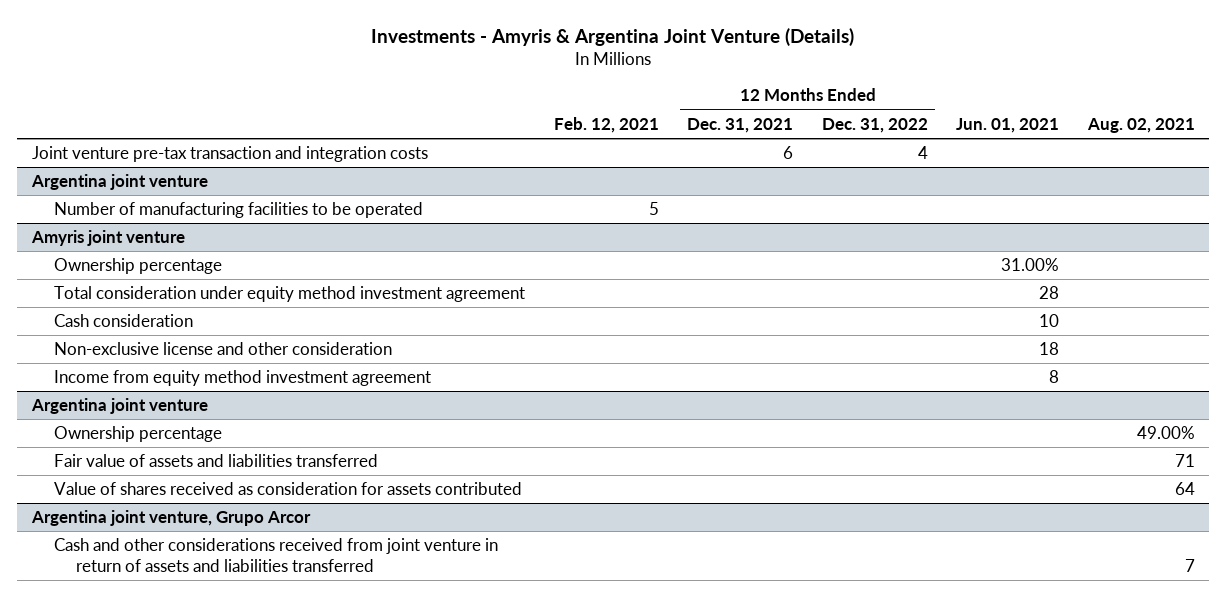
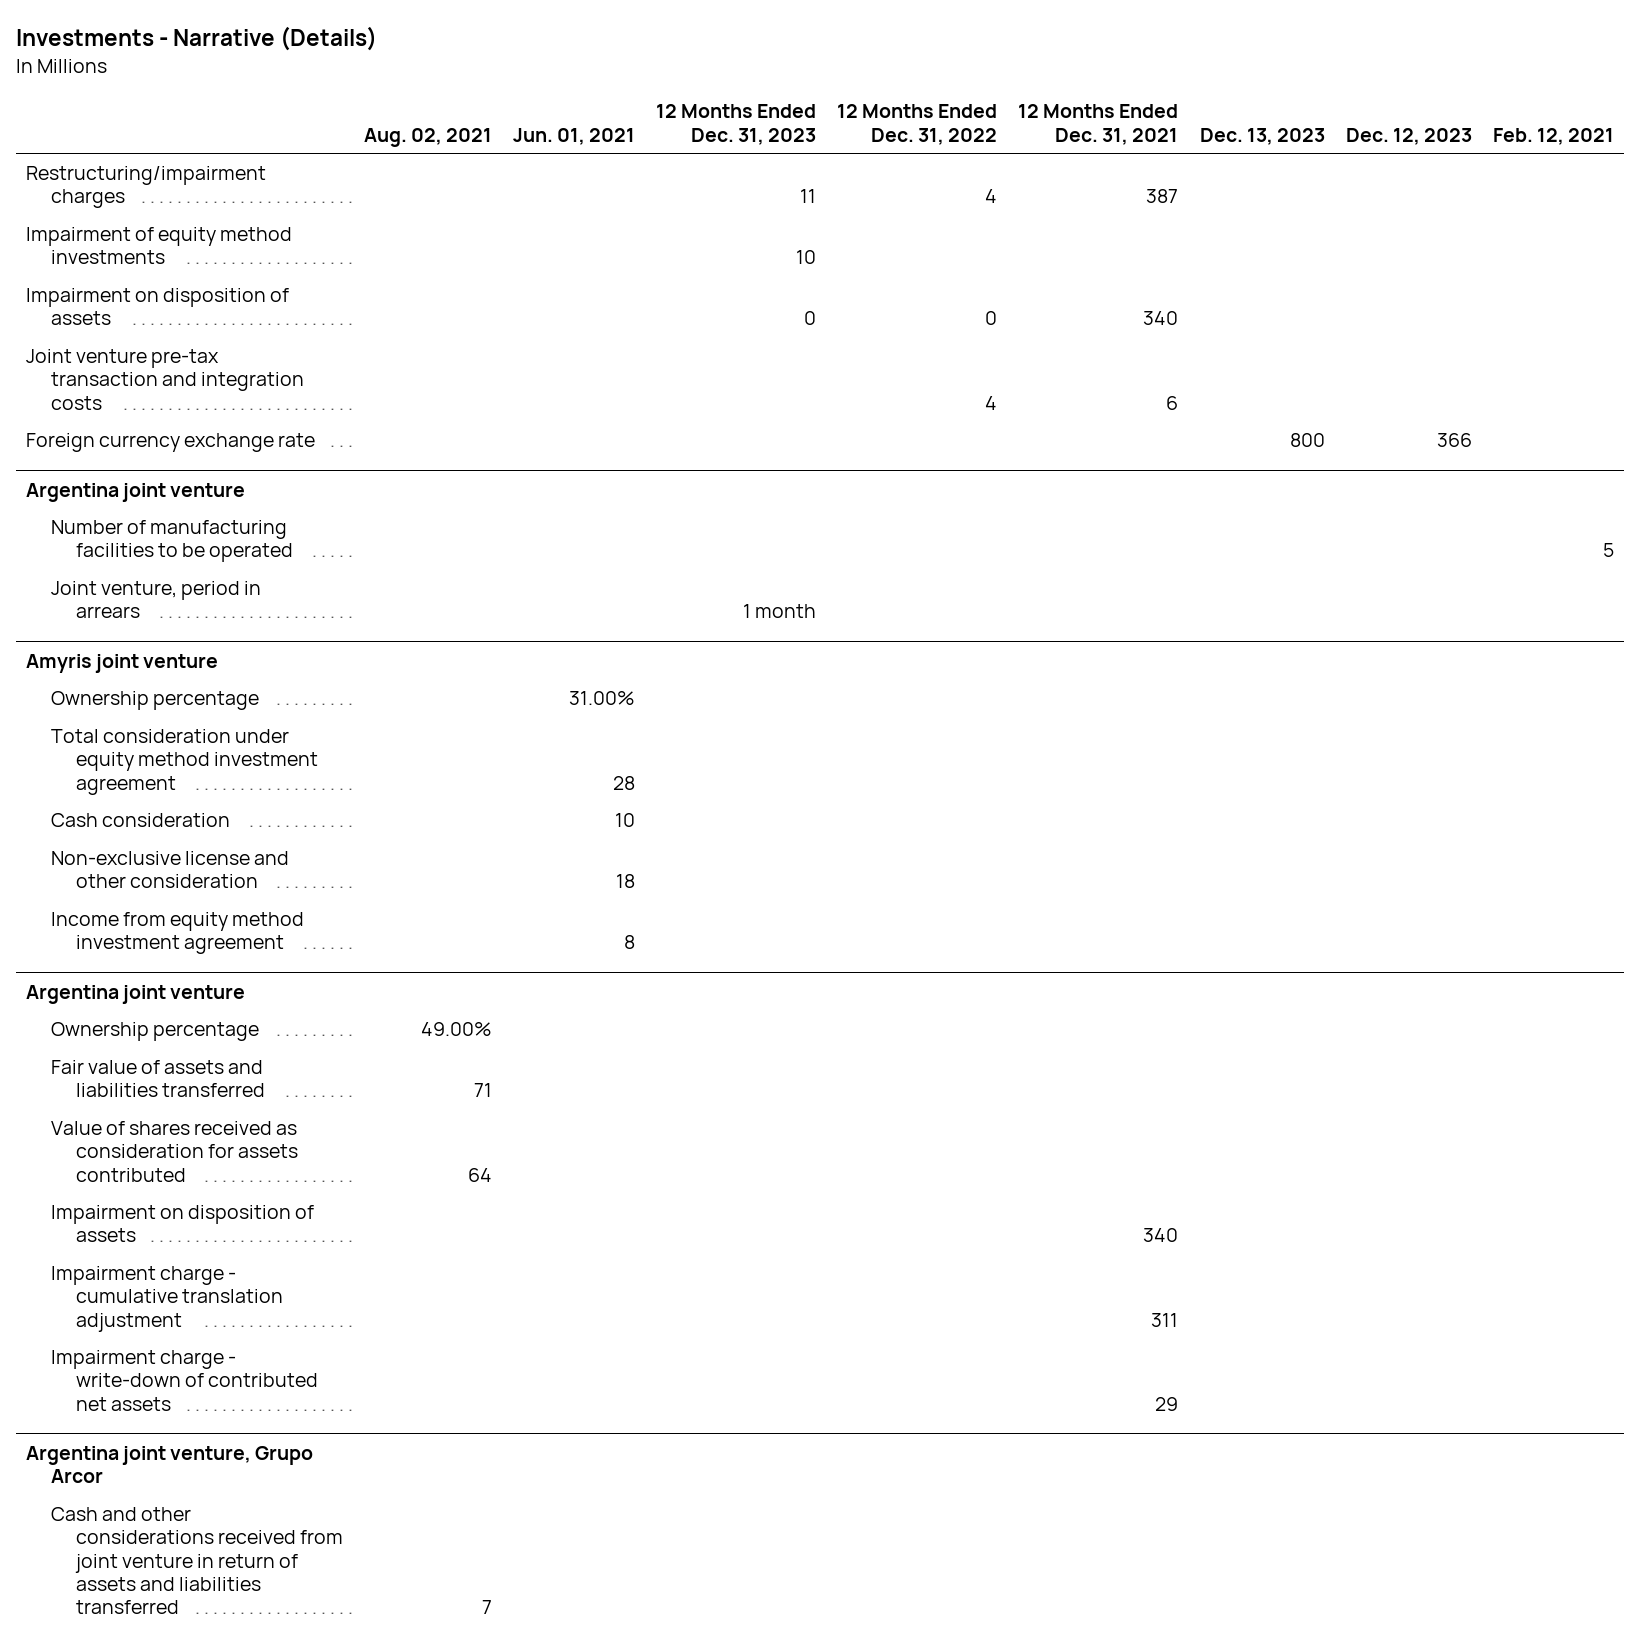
[371,27,855,46] Investments - Amyris & Argentina Joint Venture (Details) -> [15,26,377,52] Investments - Narrative (Details)
none -> [656,104,817,145] 12 Months Ended Dec. 31, 2023
none -> [1199,127,1325,145] Dec. 13, 2023
none -> [1345,127,1472,145] Dec. 12, 2023
none -> [26,166,267,209] Restructuring/impairment charges
none -> [26,227,293,265] Impairment of equity method investments
none -> [26,288,290,326] Impairment on disposition of assets
none -> [26,433,316,453] Foreign currency exchange rate
none -> [51,581,262,619] Joint venture, period in arrears
none -> [51,1205,315,1243] Impairment on disposition of assets
none -> [51,1266,283,1332] Impairment charge - cumulative translation adjustment
none -> [51,1350,318,1411] Impairment charge - write-down of contributed net assets

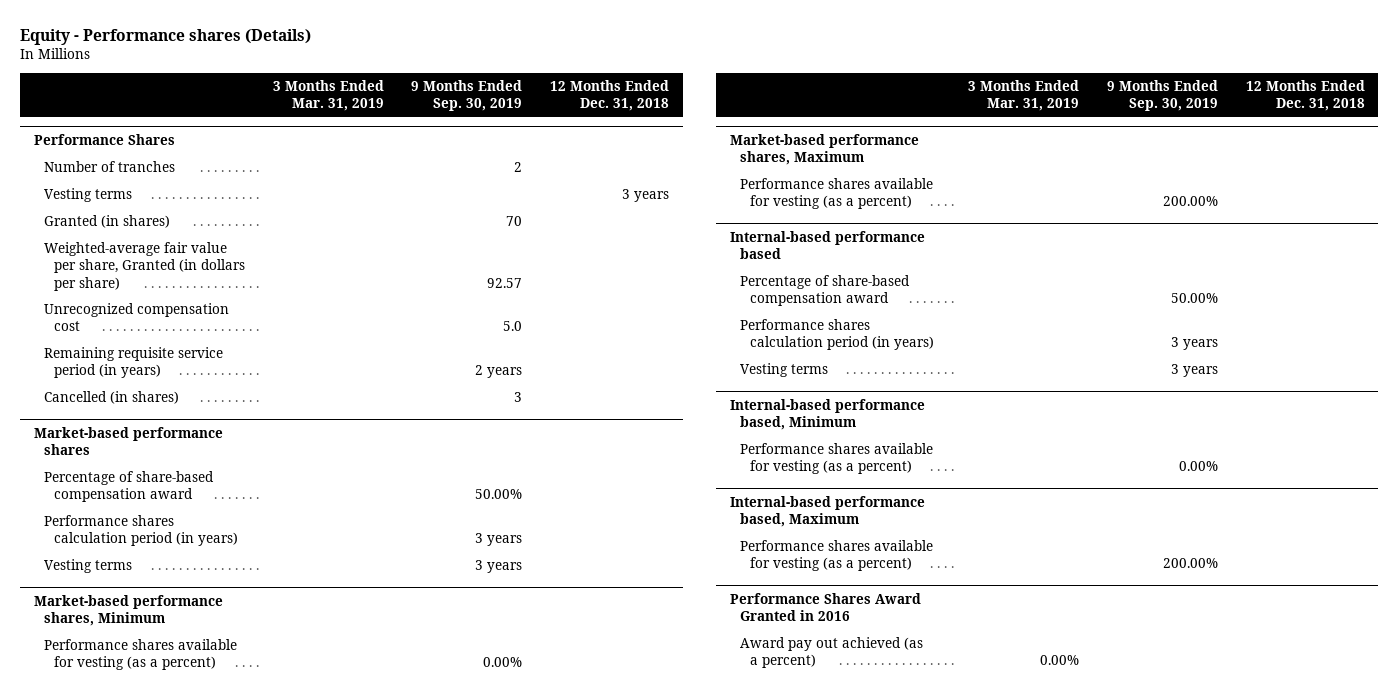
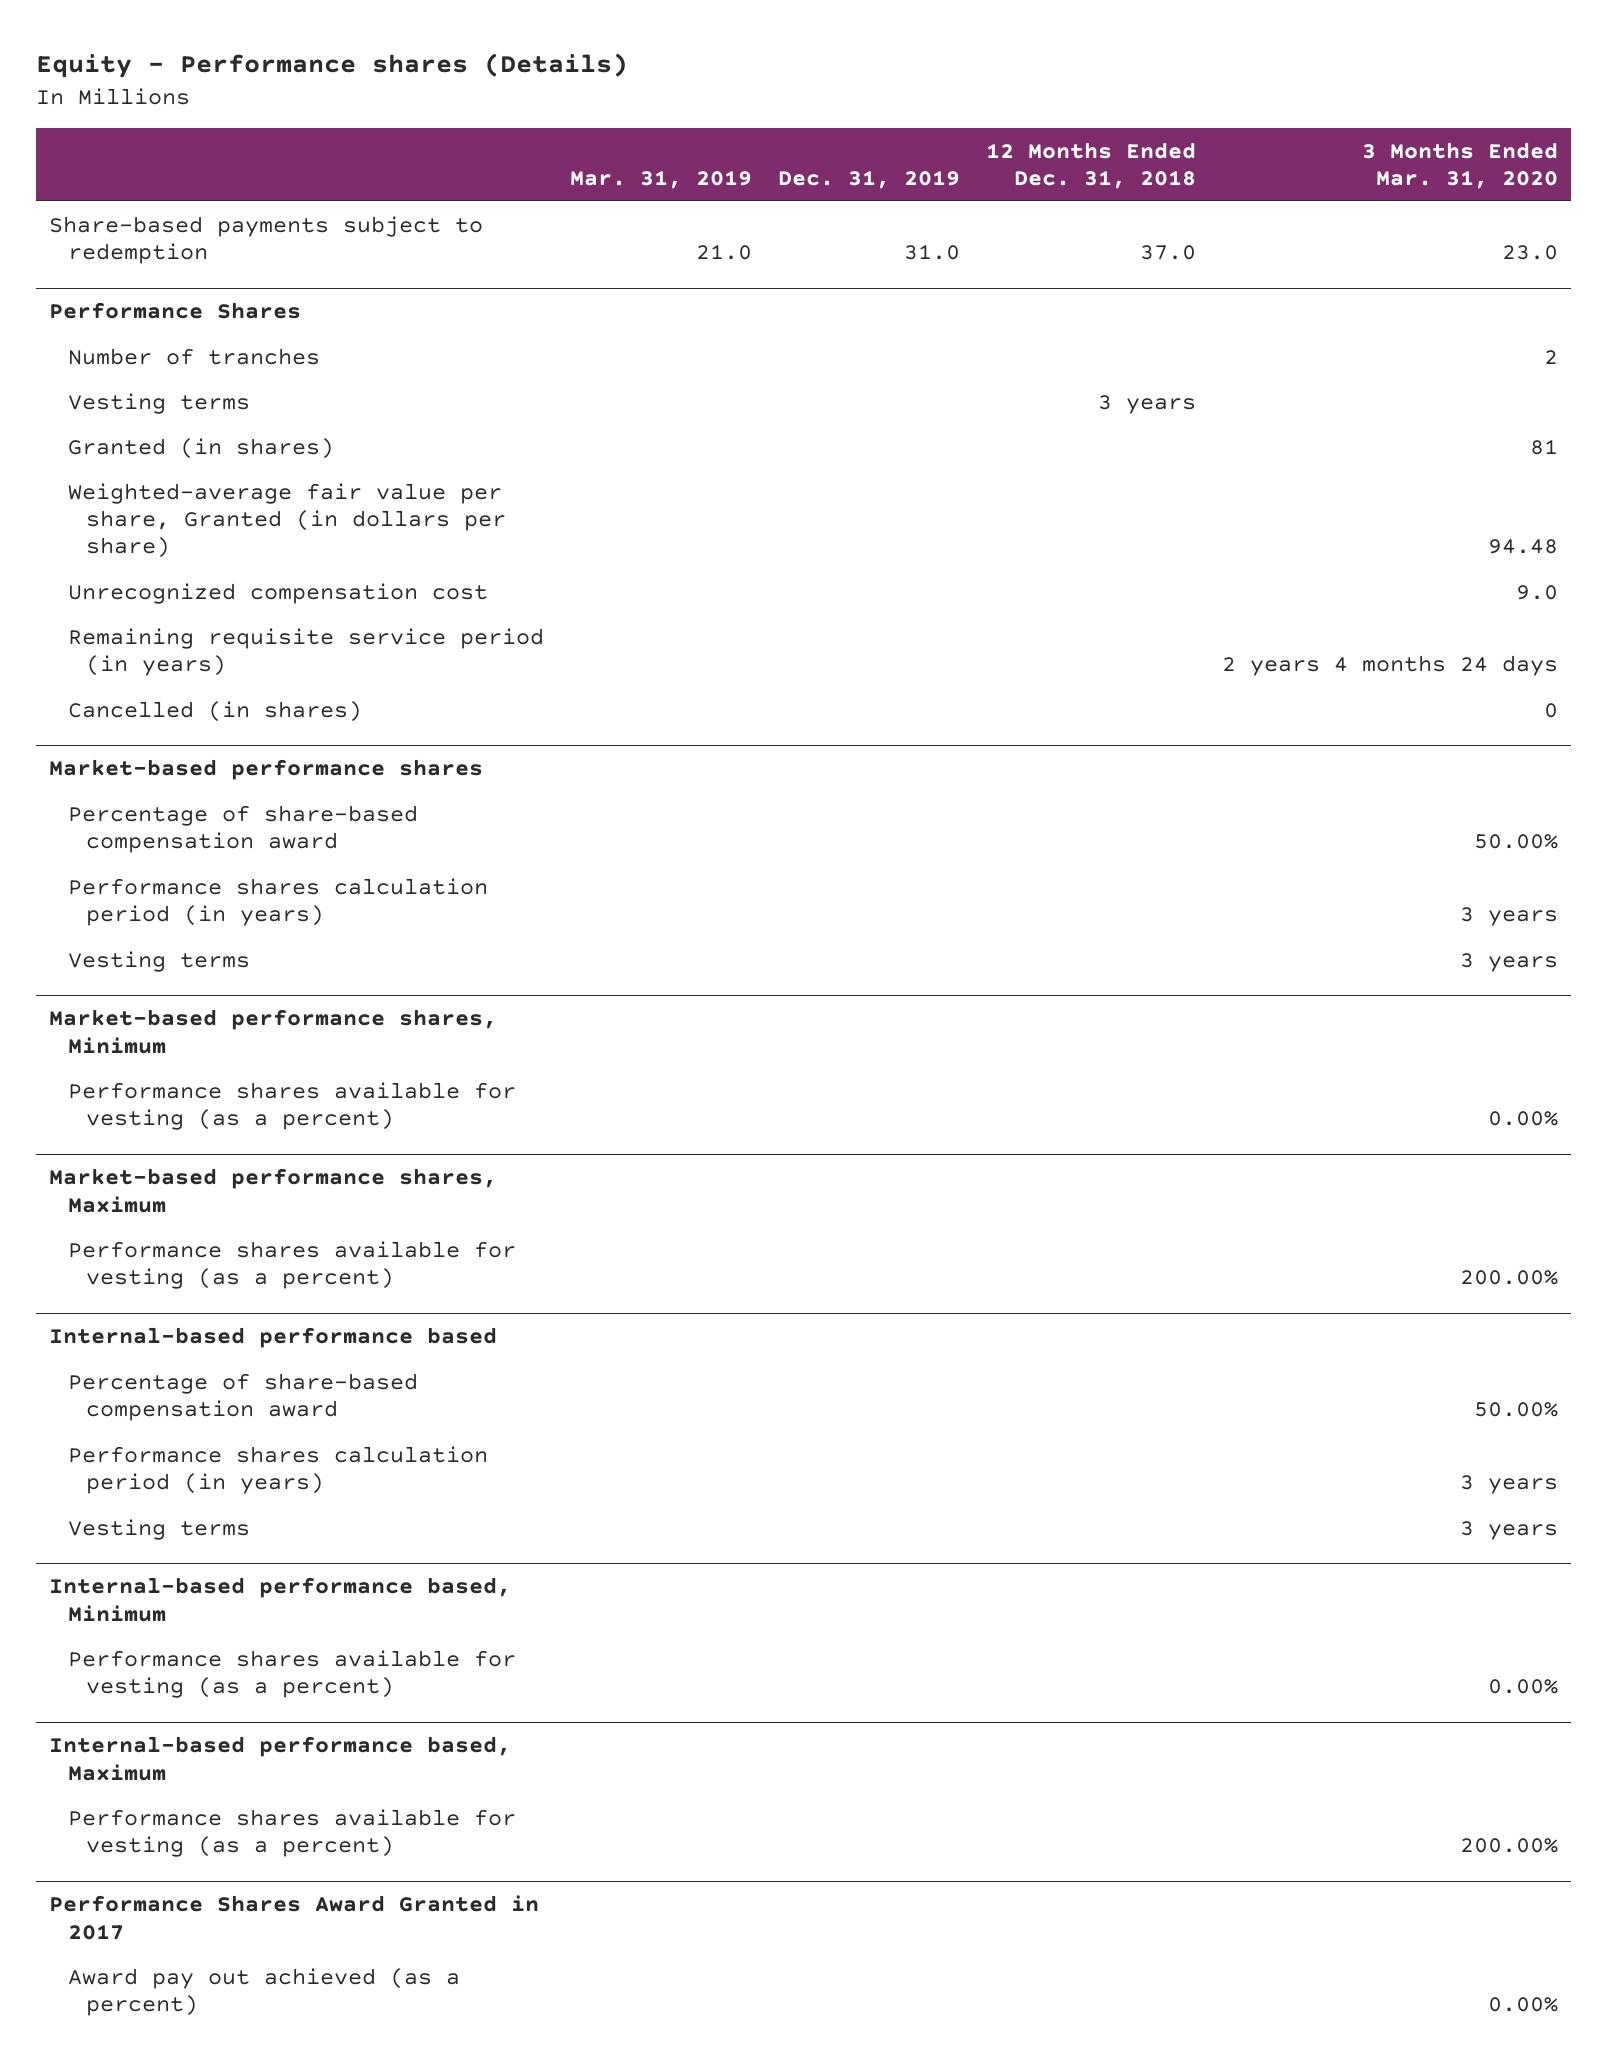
[272,80,384,112] 3 Months Ended Mar. 31, 2019 -> none
[411,80,523,112] 9 Months Ended Sep. 30, 2019 -> none
none -> [569,169,752,189] Mar. 31, 2019
none -> [777,169,960,189] Dec. 31, 2019
none -> [1361,141,1558,189] 3 Months Ended Mar. 31, 2020
none -> [48,215,483,264] Share-based payments subject to redemption
[729,592,921,622] Performance Shares Award Granted in 2016 -> none
[739,637,923,669] Award pay out achieved (as a percent) -> none
none -> [48,1895,539,1940] Performance Shares Award Granted in 2017
none -> [67,1967,460,2016] Award pay out achieved (as a percent)

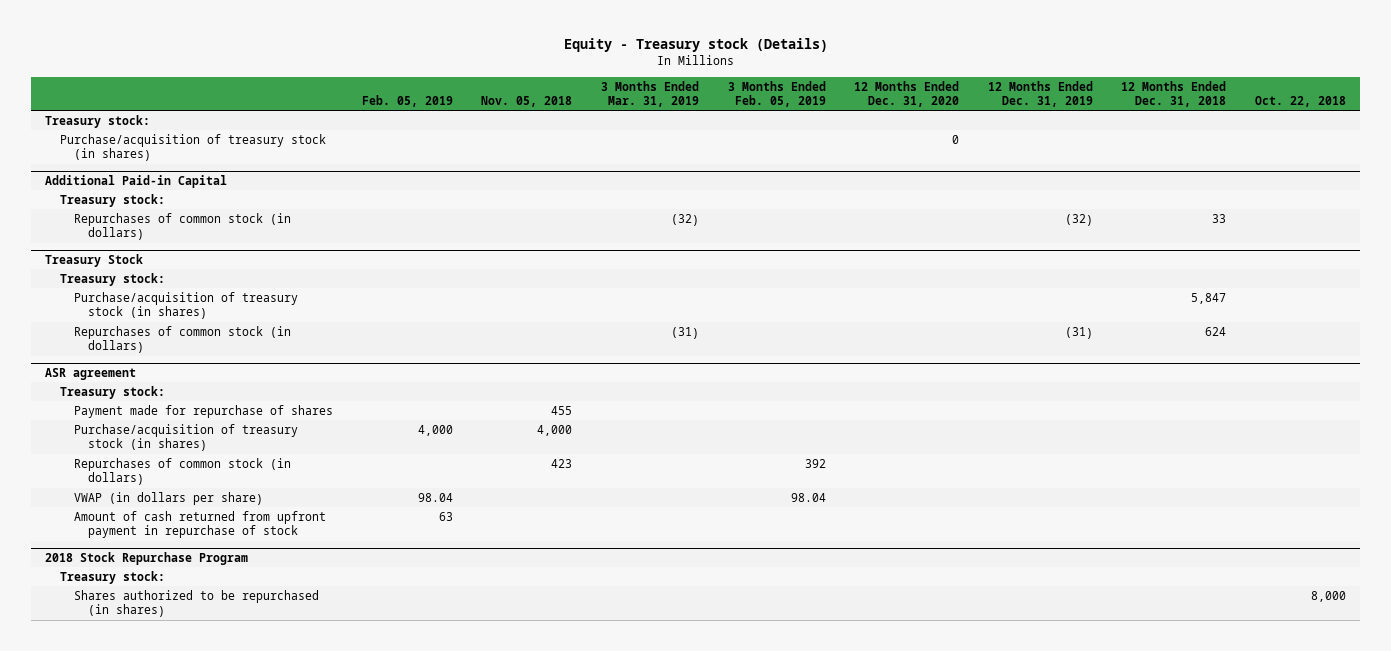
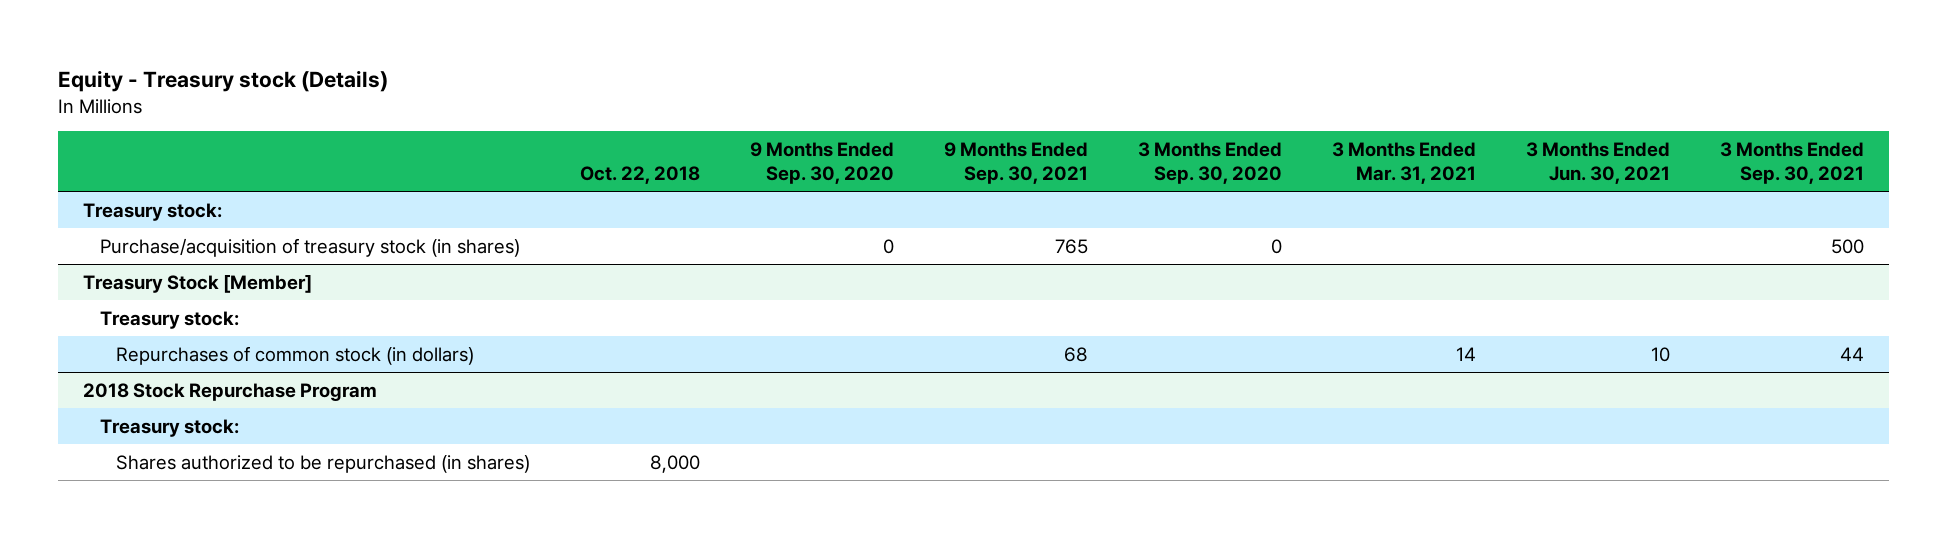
[361,95,453,108] Feb. 05, 2019 -> none
[481,96,573,108] Nov. 05, 2018 -> none
[600,80,699,108] 3 Months Ended Mar. 31, 2019 -> none
[727,80,826,108] 3 Months Ended Feb. 05, 2019 -> none
[854,80,960,108] 12 Months Ended Dec. 31, 2020 -> none
[987,80,1093,108] 12 Months Ended Dec. 31, 2019 -> none
[1121,80,1227,108] 12 Months Ended Dec. 31, 2018 -> none
none -> [750,142,895,184] 9 Months Ended Sep. 30, 2020
none -> [944,142,1089,184] 9 Months Ended Sep. 30, 2021
none -> [1138,142,1283,184] 3 Months Ended Sep. 30, 2020
none -> [1332,142,1477,184] 3 Months Ended Mar. 31, 2021
none -> [1526,142,1671,184] 3 Months Ended Jun. 30, 2021
none -> [1720,142,1865,184] 3 Months Ended Sep. 30, 2021
[45,174,228,188] Additional Paid-in Capital -> none
[59,193,165,207] Treasury stock: -> none
[74,212,292,241] Repurchases of common stock (in dollars) -> none
[45,253,144,267] Treasury Stock -> [83,274,313,293] Treasury Stock [Member]
[74,291,299,320] Purchase/acquisition of treasury stock (in shares) -> none
[45,367,137,380] ASR agreement -> none
[59,385,165,399] Treasury stock: -> none
[74,404,334,418] Payment made for repurchase of shares -> none
[74,423,299,452] Purchase/acquisition of treasury stock (in shares) -> none
[74,457,292,486] Repurchases of common stock (in dollars) -> none
[74,491,264,505] VWAP (in dollars per share) -> none
[74,510,327,539] Amount of cash returned from upfront payment in repurchase of stock -> none

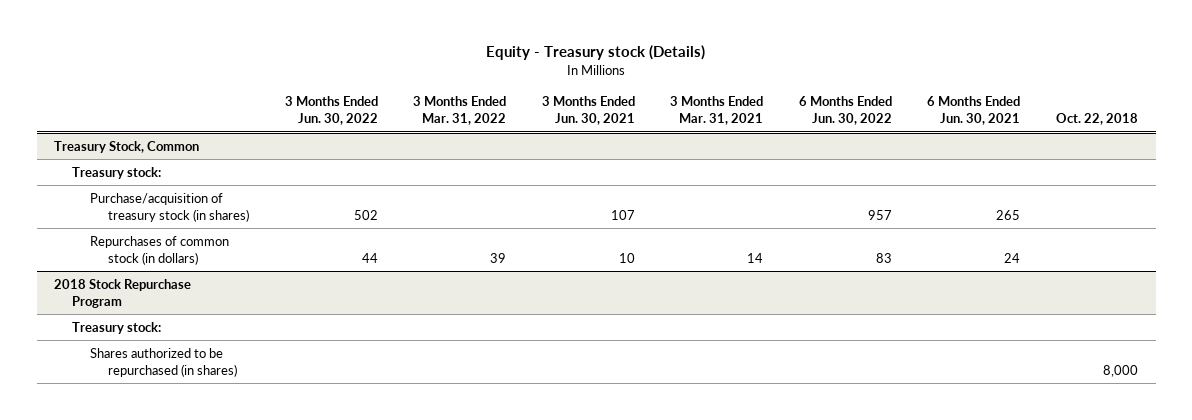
[750,142,895,184] 9 Months Ended Sep. 30, 2020 -> none
[944,142,1089,184] 9 Months Ended Sep. 30, 2021 -> none
[1138,142,1283,184] 3 Months Ended Sep. 30, 2020 -> none
[1720,142,1865,184] 3 Months Ended Sep. 30, 2021 -> none
none -> [284,96,378,126] 3 Months Ended Jun. 30, 2022
none -> [413,96,507,126] 3 Months Ended Mar. 31, 2022
none -> [798,96,892,126] 6 Months Ended Jun. 30, 2022
none -> [927,96,1021,126] 6 Months Ended Jun. 30, 2021
[83,202,223,221] Treasury stock: -> none
[99,237,520,257] Purchase/acquisition of treasury stock (in shares) -> none
[83,274,313,293] Treasury Stock [Member] -> [54,140,200,153] Treasury Stock, Common
none -> [90,192,250,222] Purchase/acquisition of treasury stock (in shares)

